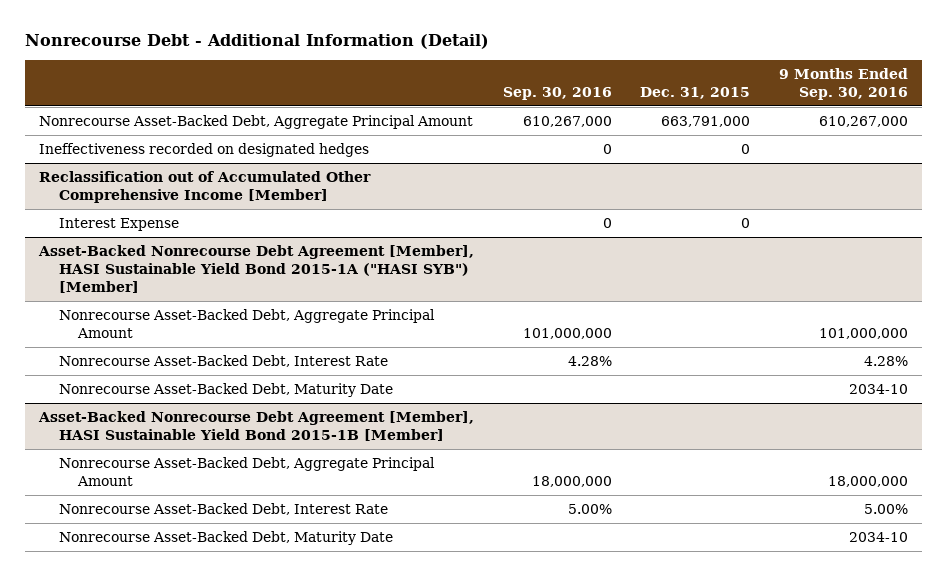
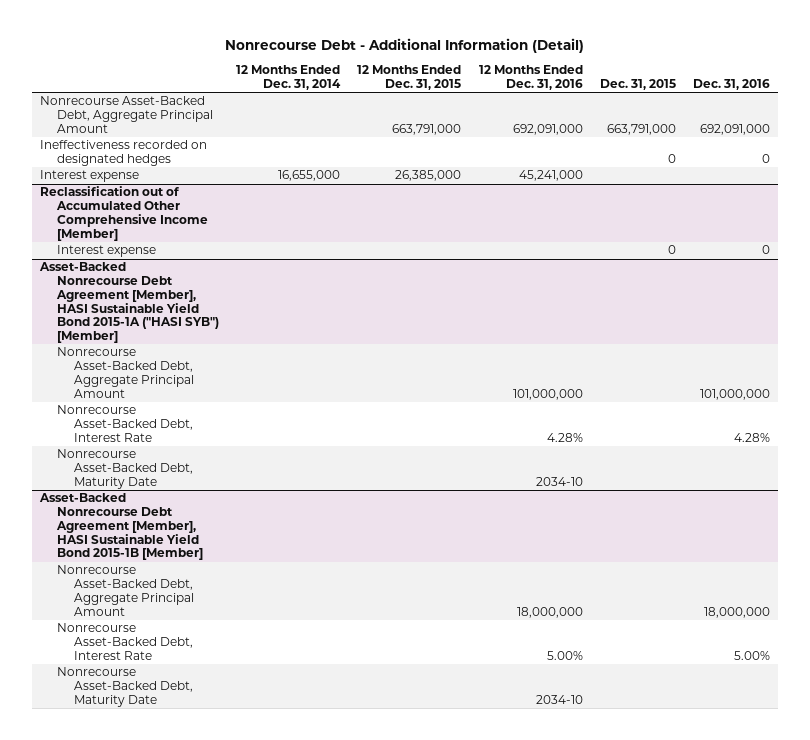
[502,86,612,100] Sep. 30, 2016 -> none
[778,67,908,100] 9 Months Ended Sep. 30, 2016 -> none
none -> [236,65,342,91] 12 Months Ended Dec. 31, 2014
none -> [357,65,462,91] 12 Months Ended Dec. 31, 2015
none -> [478,65,583,91] 12 Months Ended Dec. 31, 2016
none -> [692,79,770,91] Dec. 31, 2016
none -> [40,170,140,183] Interest expense
[58,218,179,232] Interest Expense -> [57,245,157,258] Interest expense

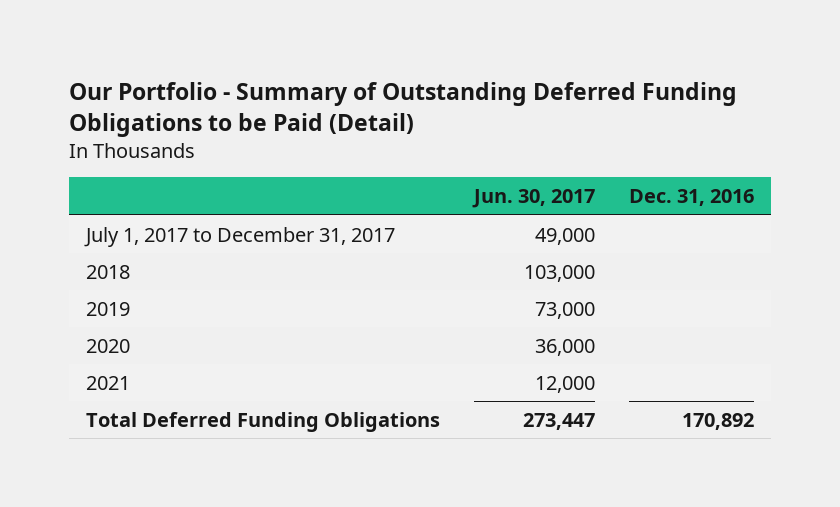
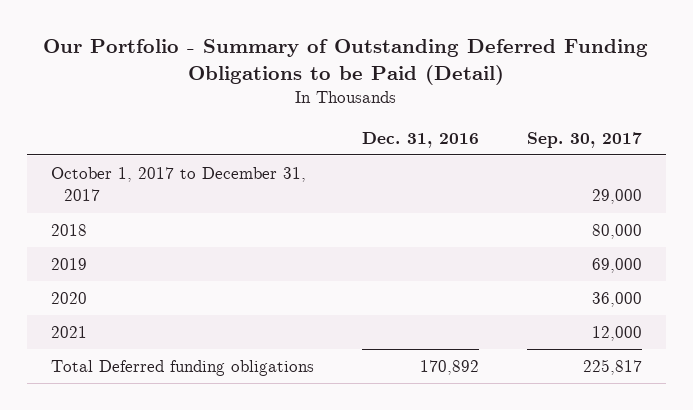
[472,189,596,209] Jun. 30, 2017 -> none
none -> [527,131,643,148] Sep. 30, 2017
[84,226,396,247] July 1, 2017 to December 31, 2017 -> [50,167,306,202] October 1, 2017 to December 31, 2017
[86,411,441,432] Total Deferred Funding Obligations -> [50,360,314,377] Total Deferred funding obligations

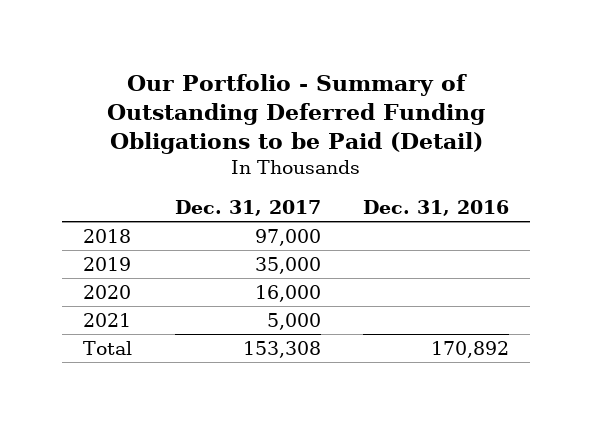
[527,131,643,148] Sep. 30, 2017 -> none
none -> [174,199,321,216] Dec. 31, 2017
[50,167,306,202] October 1, 2017 to December 31, 2017 -> none
[50,360,314,377] Total Deferred funding obligations -> [82,341,132,356] Total

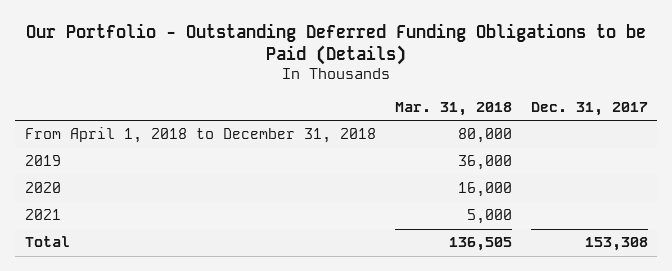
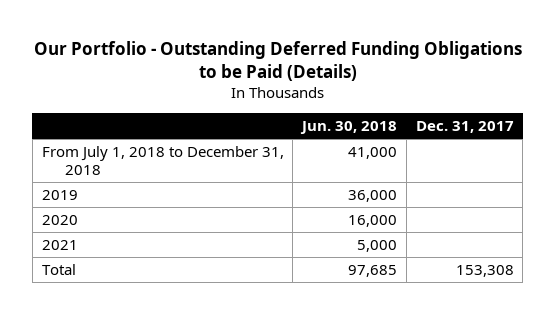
[394,101,512,116] Mar. 31, 2018 -> none
none -> [300,121,398,135] Jun. 30, 2018
[24,127,376,144] From April 1, 2018 to December 31, 2018 -> [41,145,284,175] From July 1, 2018 to December 31, 2018

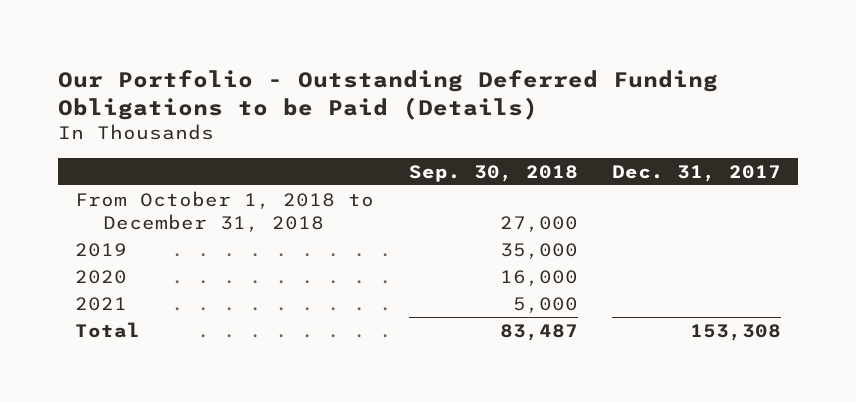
[300,121,398,135] Jun. 30, 2018 -> none
none -> [408,164,578,182] Sep. 30, 2018
[41,145,284,175] From July 1, 2018 to December 31, 2018 -> [75,191,375,232] From October 1, 2018 to December 31, 2018

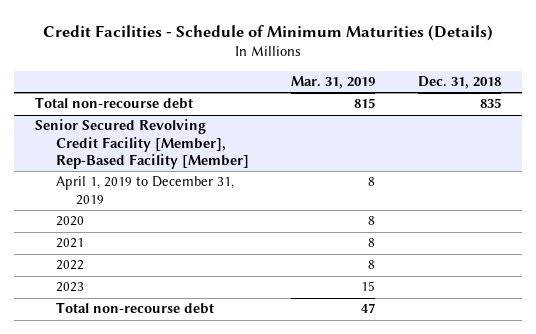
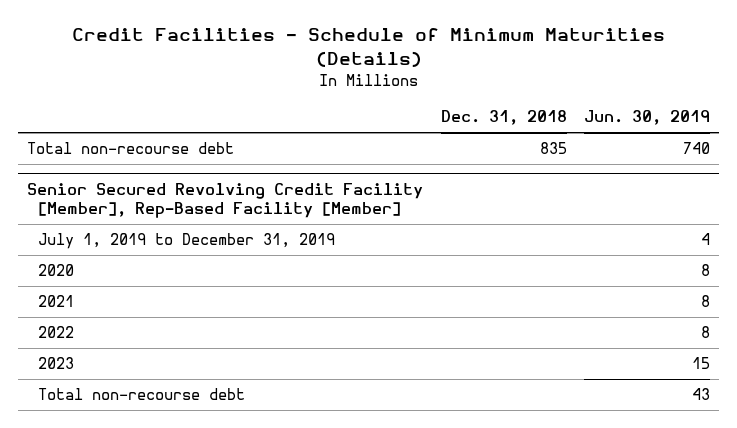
[291,76,376,90] Mar. 31, 2019 -> none
none -> [584,110,711,126] Jun. 30, 2019
[55,176,234,205] April 1, 2019 to December 31, 2019 -> [38,233,336,250] July 1, 2019 to December 31, 2019

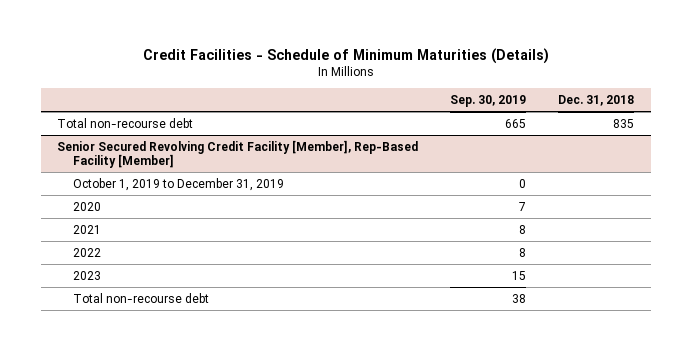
[584,110,711,126] Jun. 30, 2019 -> none
none -> [450,94,527,107] Sep. 30, 2019
[38,233,336,250] July 1, 2019 to December 31, 2019 -> [72,177,284,191] October 1, 2019 to December 31, 2019

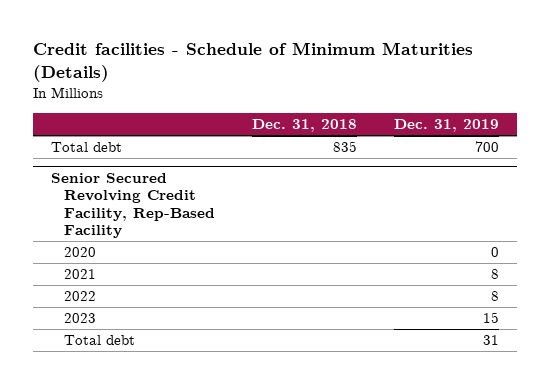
[142,47,549,64] Credit Facilities - Schedule of Minimum Maturities (Details) -> [32,42,473,83] Credit facilities - Schedule of Minimum Maturities (Details)
[450,94,527,107] Sep. 30, 2019 -> none
none -> [393,119,499,133] Dec. 31, 2019
[72,177,284,191] October 1, 2019 to December 31, 2019 -> none
[56,117,193,128] Total non-recourse debt -> [51,142,123,153] Total debt
[56,139,418,169] Senior Secured Revolving Credit Facility [Member], Rep-Based Facility [Member] -> [51,173,215,239] Senior Secured Revolving Credit Facility, Rep-Based Facility
[72,292,209,303] Total non-recourse debt -> [63,335,135,346] Total debt

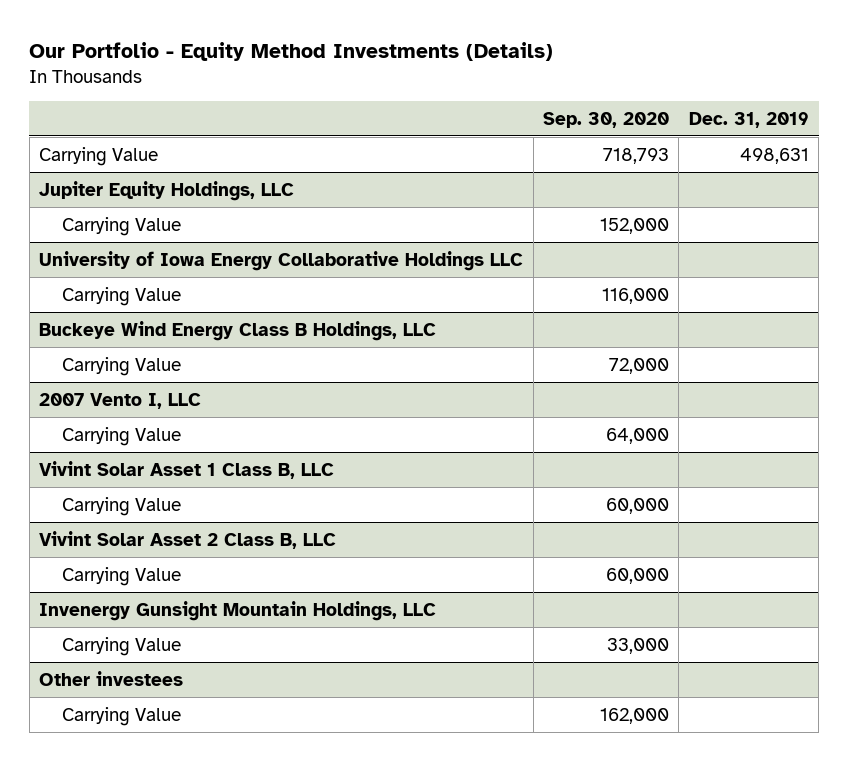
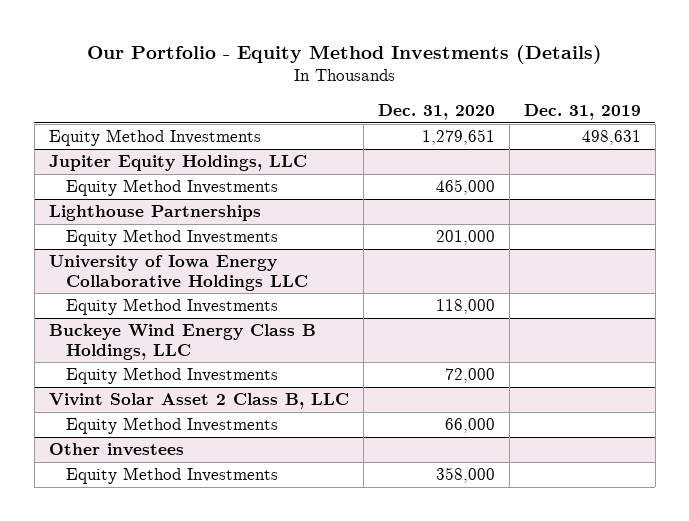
[542,111,669,128] Sep. 30, 2020 -> none
none -> [377,103,495,120] Dec. 31, 2020
[39,146,159,166] Carrying Value -> [48,129,261,147] Equity Method Investments
[62,216,182,236] Carrying Value -> [66,179,279,197] Equity Method Investments
none -> [48,205,261,222] Lighthouse Partnerships
none -> [66,229,279,247] Equity Method Investments
[62,286,182,306] Carrying Value -> [66,298,279,316] Equity Method Investments
[39,392,202,409] 2007 Vento I, LLC -> none
[62,426,182,446] Carrying Value -> none
[39,460,335,479] Vivint Solar Asset 1 Class B, LLC -> none
[62,496,182,516] Carrying Value -> none
[62,356,182,376] Carrying Value -> [66,367,279,385] Equity Method Investments
[39,600,437,621] Invenergy Gunsight Mountain Holdings, LLC -> none
[62,636,182,656] Carrying Value -> none
[62,566,182,586] Carrying Value -> [66,417,279,435] Equity Method Investments
[62,706,182,726] Carrying Value -> [66,467,279,485] Equity Method Investments

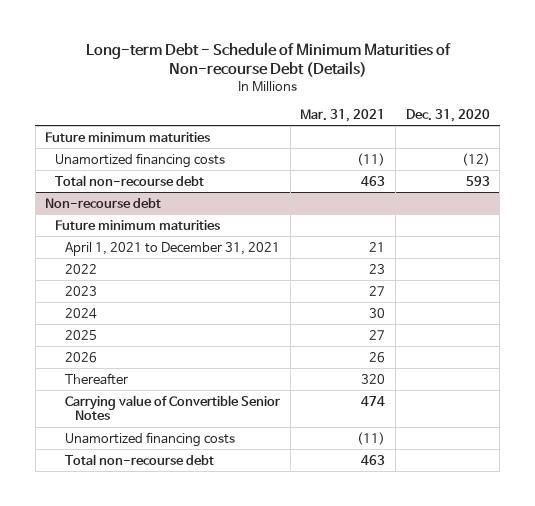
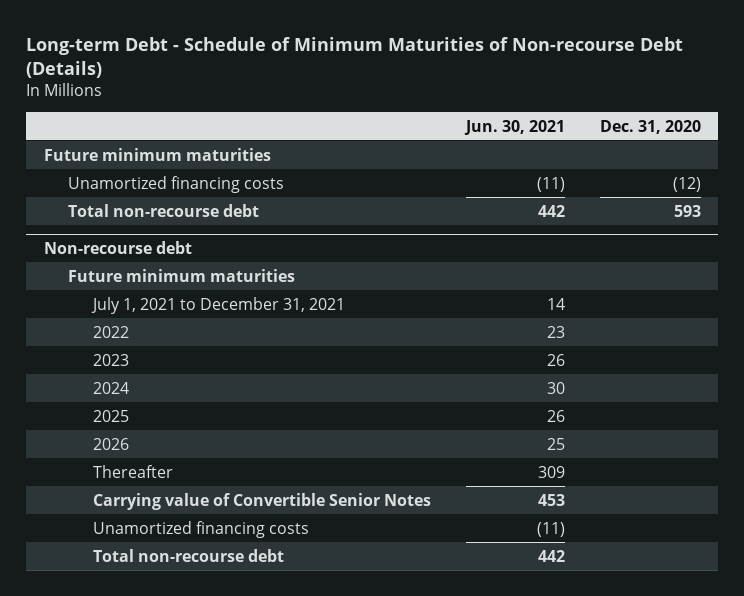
[300,108,386,122] Mar. 31, 2021 -> none
none -> [463,119,565,135] Jun. 30, 2021
[64,241,280,256] April 1, 2021 to December 31, 2021 -> [91,296,346,314] July 1, 2021 to December 31, 2021

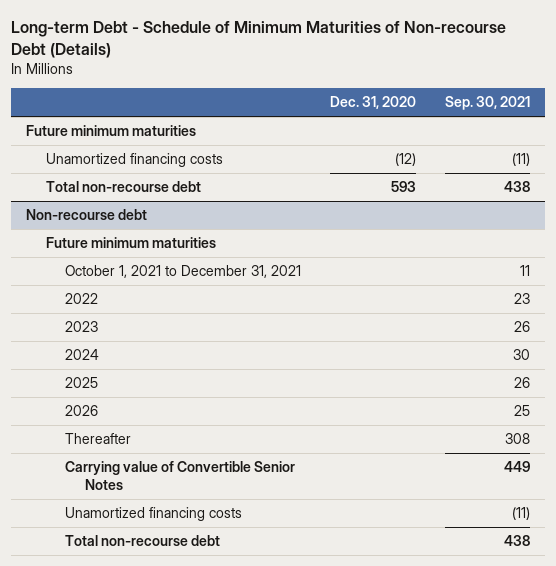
[463,119,565,135] Jun. 30, 2021 -> none
none -> [445,96,531,111] Sep. 30, 2021
[91,296,346,314] July 1, 2021 to December 31, 2021 -> [65,265,302,279] October 1, 2021 to December 31, 2021

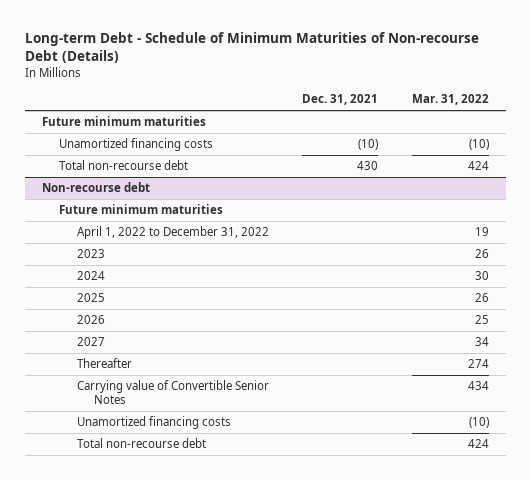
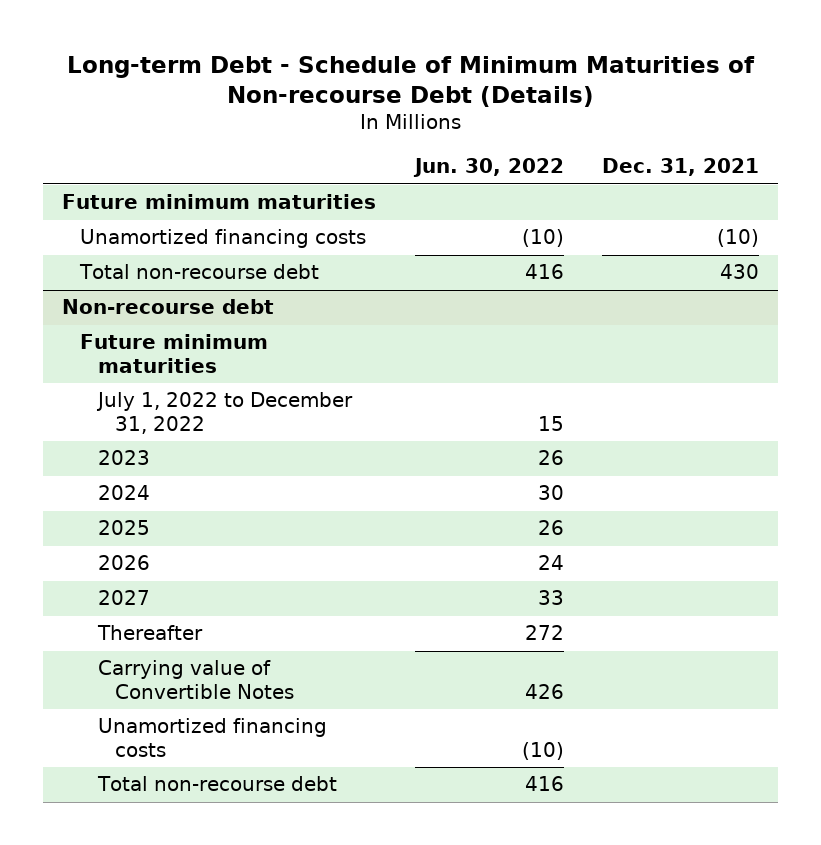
[411,94,489,106] Mar. 31, 2022 -> none
none -> [412,158,564,178] Jun. 30, 2022
[76,226,269,240] April 1, 2022 to December 31, 2022 -> [95,392,353,435] July 1, 2022 to December 31, 2022
[76,380,269,404] Carrying value of Convertible Senior Notes -> [97,660,295,700] Carrying value of Convertible Notes

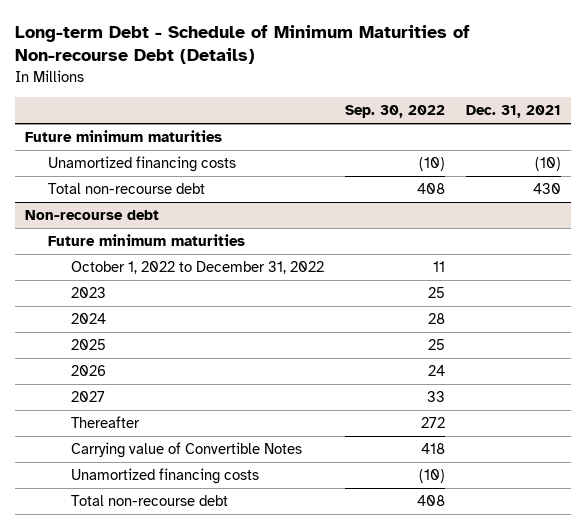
[412,158,564,178] Jun. 30, 2022 -> none
none -> [344,105,445,119] Sep. 30, 2022
[95,392,353,435] July 1, 2022 to December 31, 2022 -> [70,261,324,275] October 1, 2022 to December 31, 2022

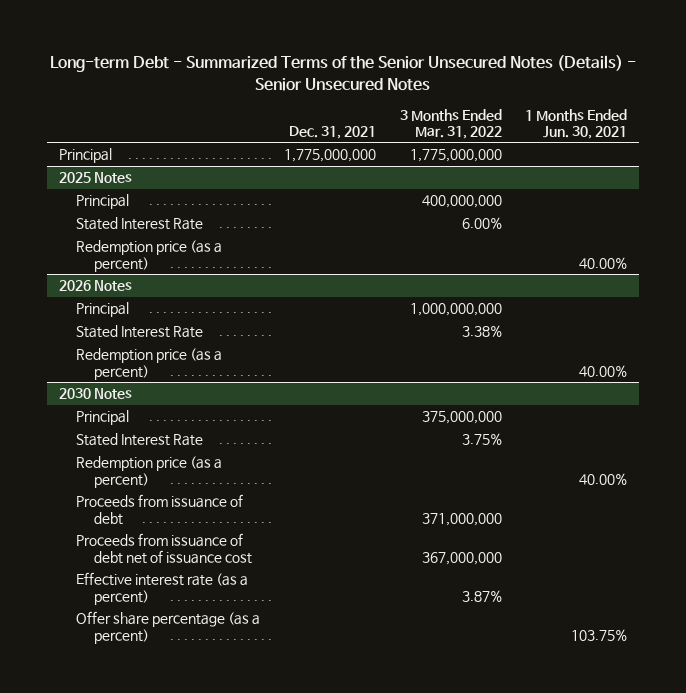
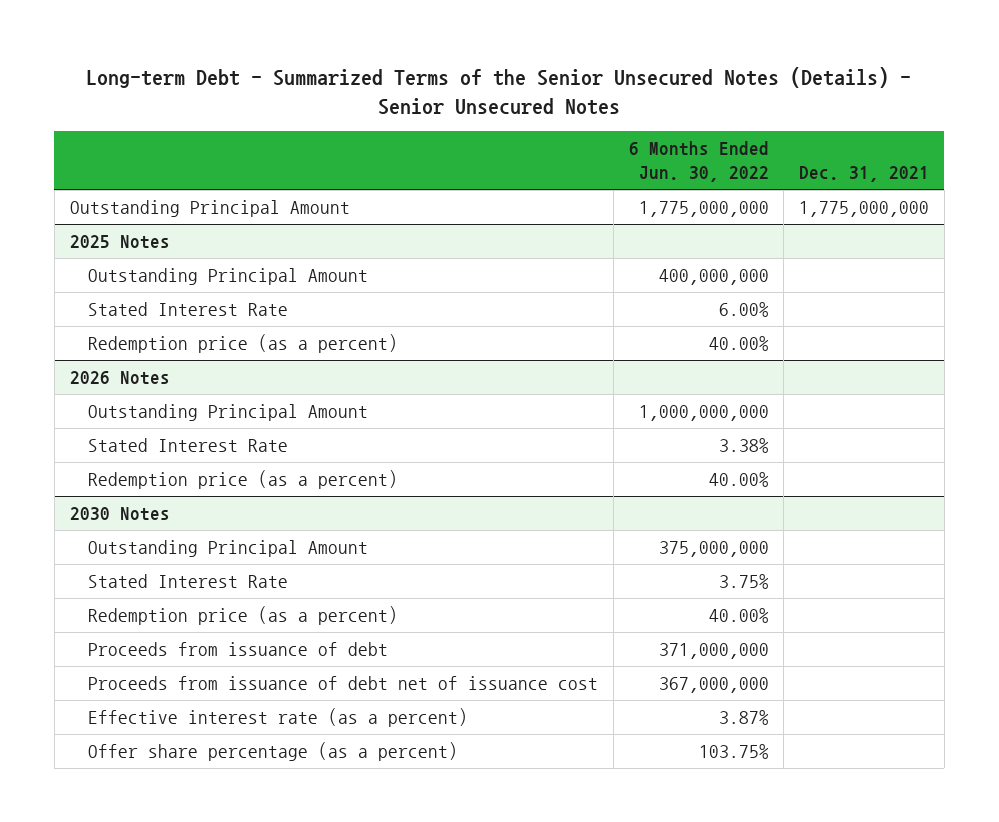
[399,108,502,140] 3 Months Ended Mar. 31, 2022 -> none
[525,108,628,140] 1 Months Ended Jun. 30, 2021 -> none
none -> [628,141,769,183] 6 Months Ended Jun. 30, 2022
[58,148,112,164] Principal -> [69,199,350,217] Outstanding Principal Amount
[76,194,130,210] Principal -> [88,267,369,285] Outstanding Principal Amount
[76,302,130,318] Principal -> [88,403,369,421] Outstanding Principal Amount
[76,410,130,426] Principal -> [88,539,369,557] Outstanding Principal Amount

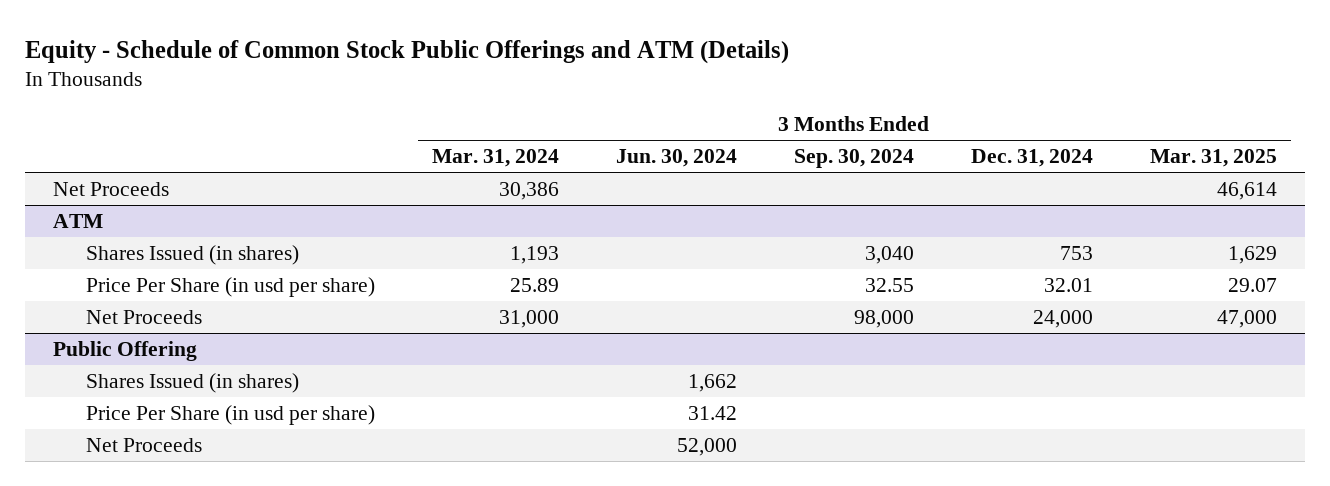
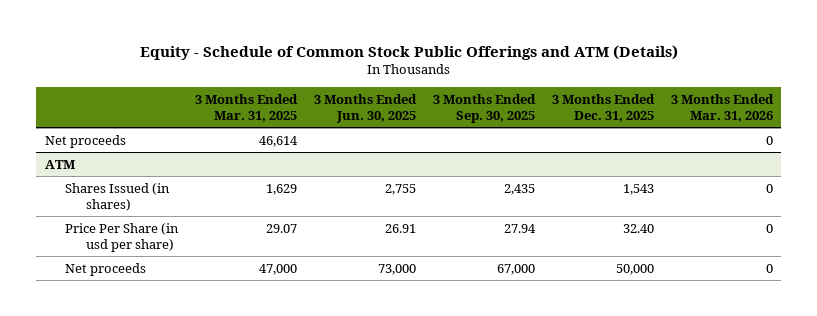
[431,149,559,168] Mar. 31, 2024 -> none
[615,149,737,168] Jun. 30, 2024 -> none
[793,149,914,169] Sep. 30, 2024 -> none
[970,149,1093,168] Dec. 31, 2024 -> none
none -> [313,93,417,124] 3 Months Ended Jun. 30, 2025
none -> [432,93,536,124] 3 Months Ended Sep. 30, 2025
none -> [551,93,655,123] 3 Months Ended Dec. 31, 2025
none -> [670,93,774,123] 3 Months Ended Mar. 31, 2026
[53,182,170,197] Net Proceeds -> [44,134,126,148] Net proceeds
[53,341,198,362] Public Offering -> none
[85,373,299,394] Shares Issued (in shares) -> none
[85,405,375,426] Price Per Share (in usd per share) -> none
[85,438,202,453] Net Proceeds -> none
[85,310,202,325] Net Proceeds -> [65,262,147,276] Net proceeds

